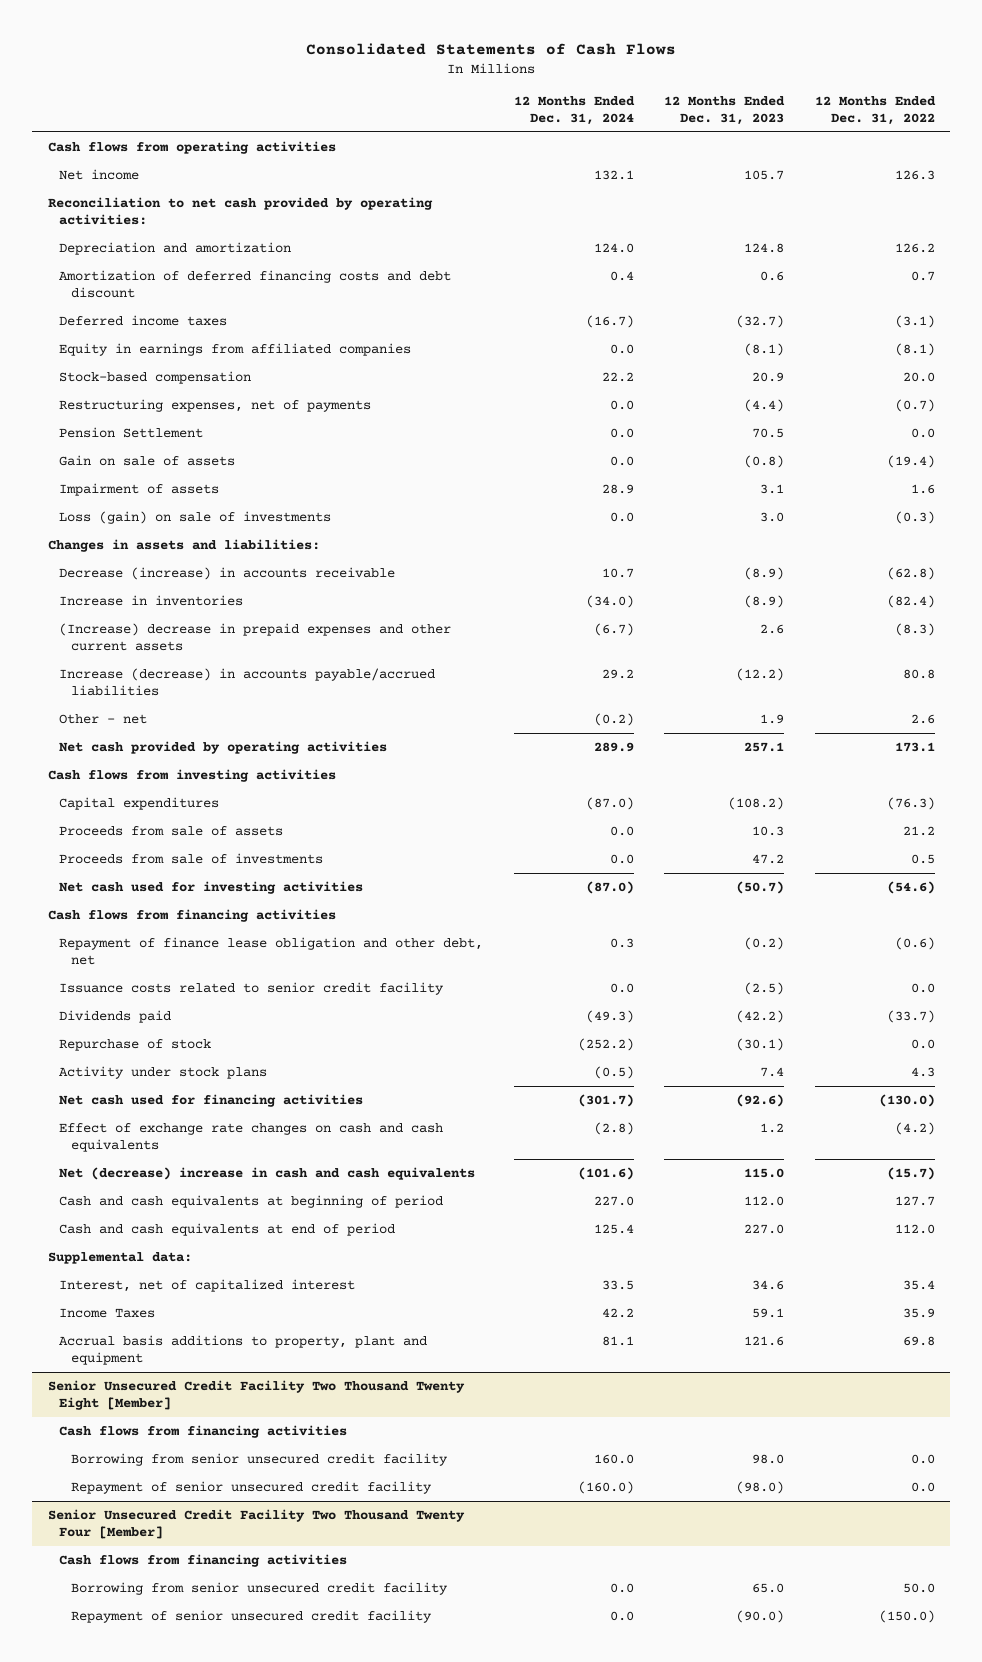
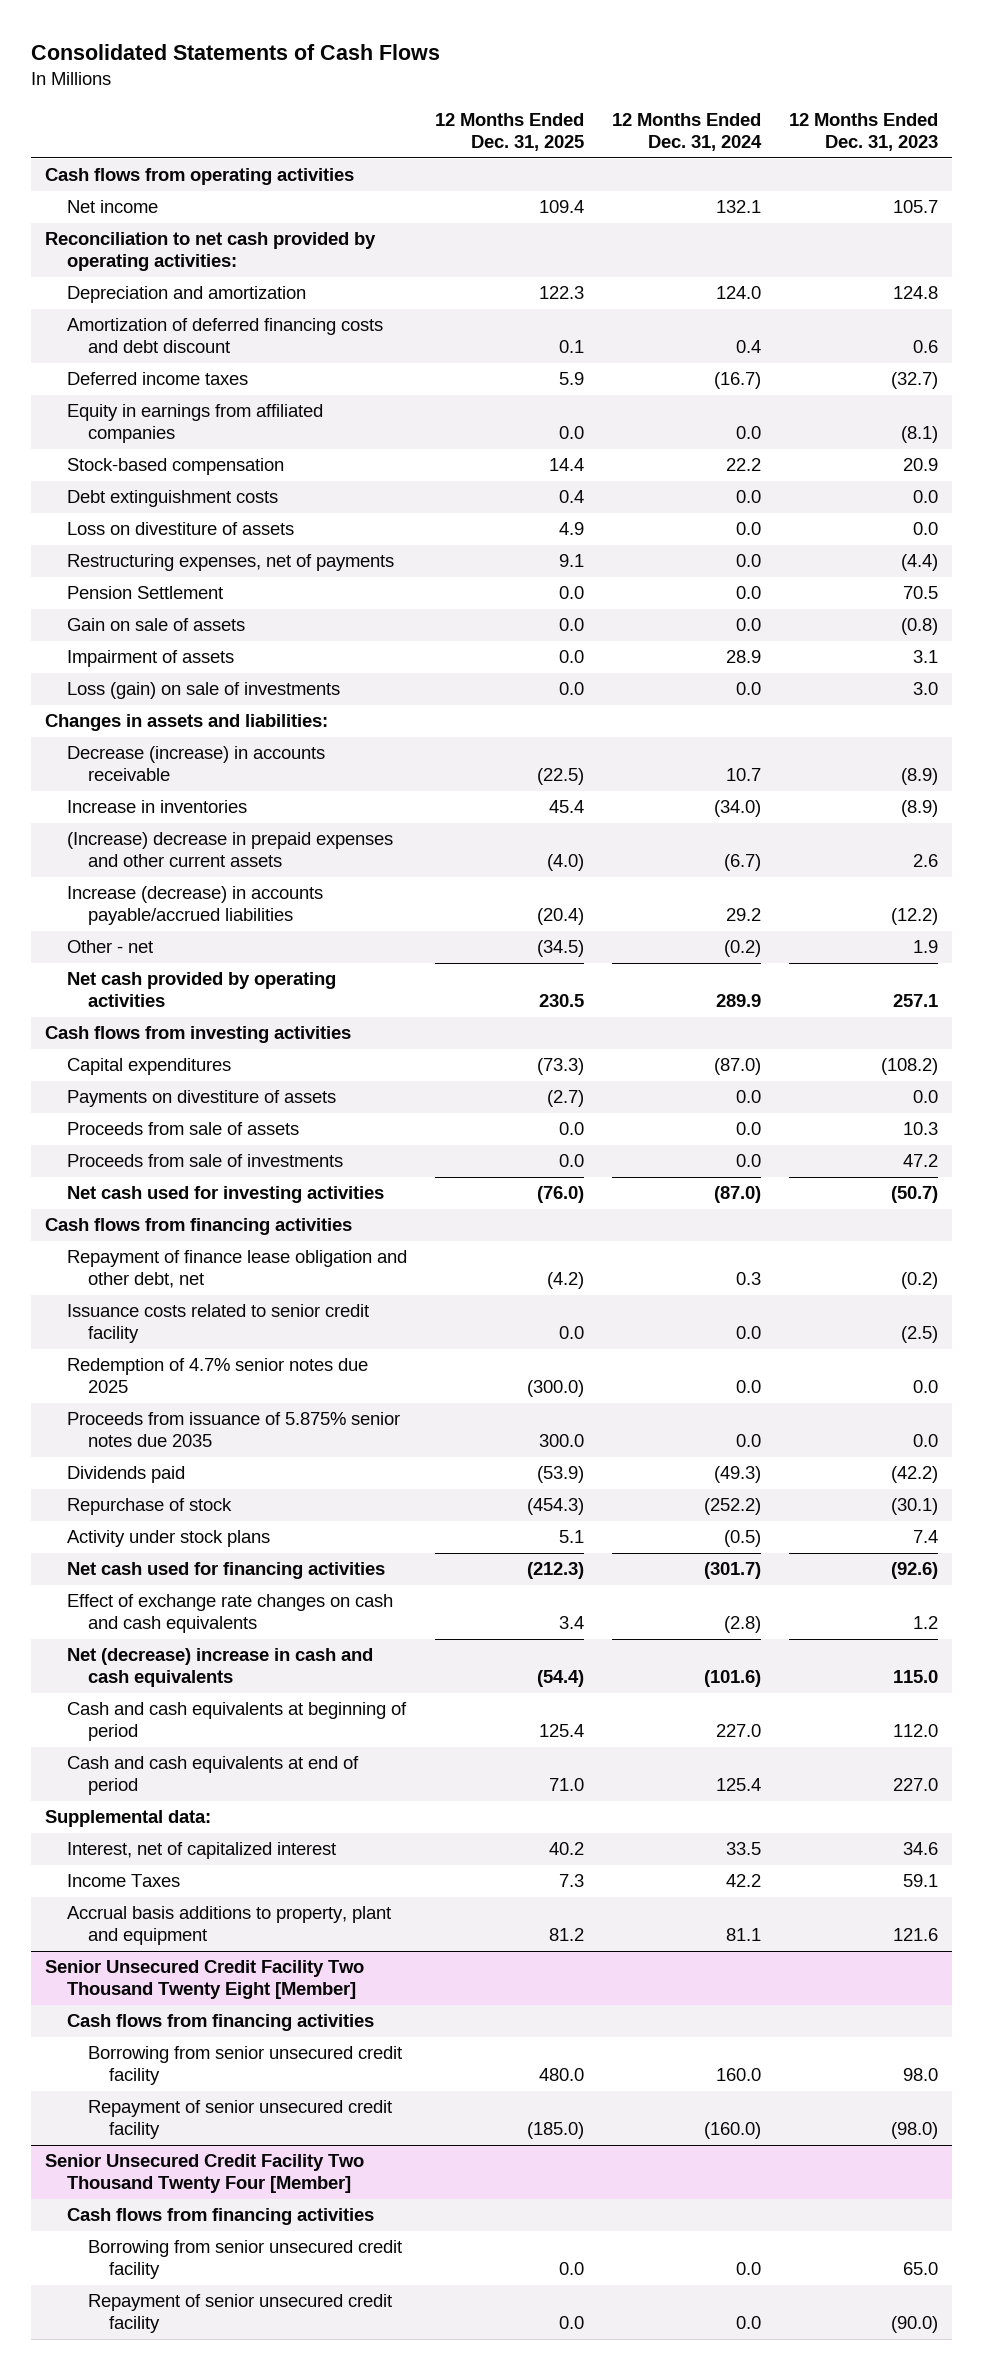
[814,95,936,125] 12 Months Ended Dec. 31, 2022 -> none
none -> [434,113,584,152] 12 Months Ended Dec. 31, 2025
none -> [66,490,278,508] Debt extinguishment costs
none -> [66,522,294,536] Loss on divestiture of assets
none -> [66,1090,336,1108] Payments on divestiture of assets
none -> [66,1358,368,1394] Redemption of 4.7% senior notes due 2025
none -> [66,1412,400,1448] Proceeds from issuance of 5.875% senior notes due 2035

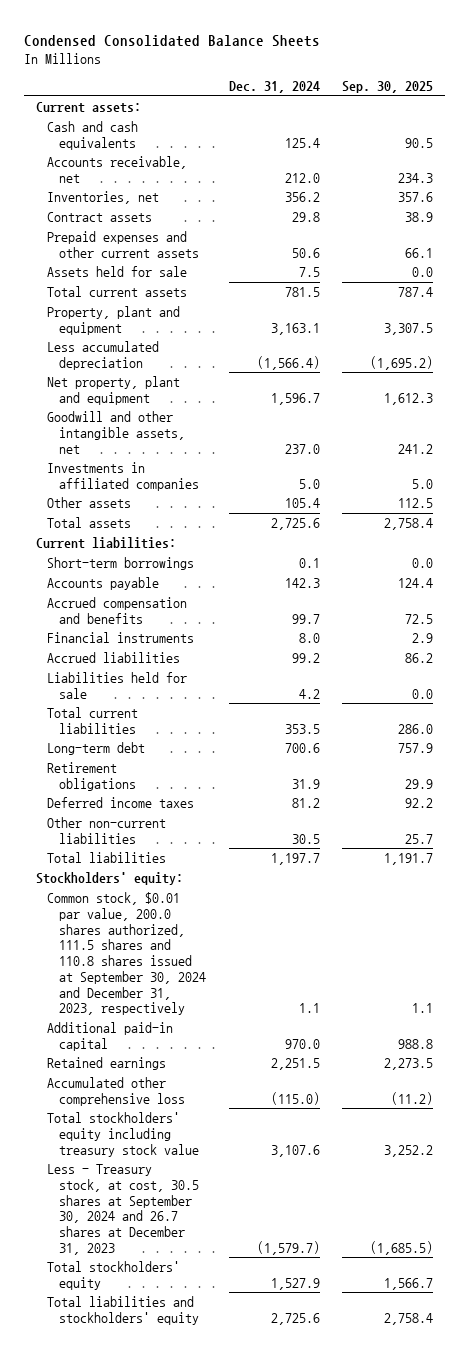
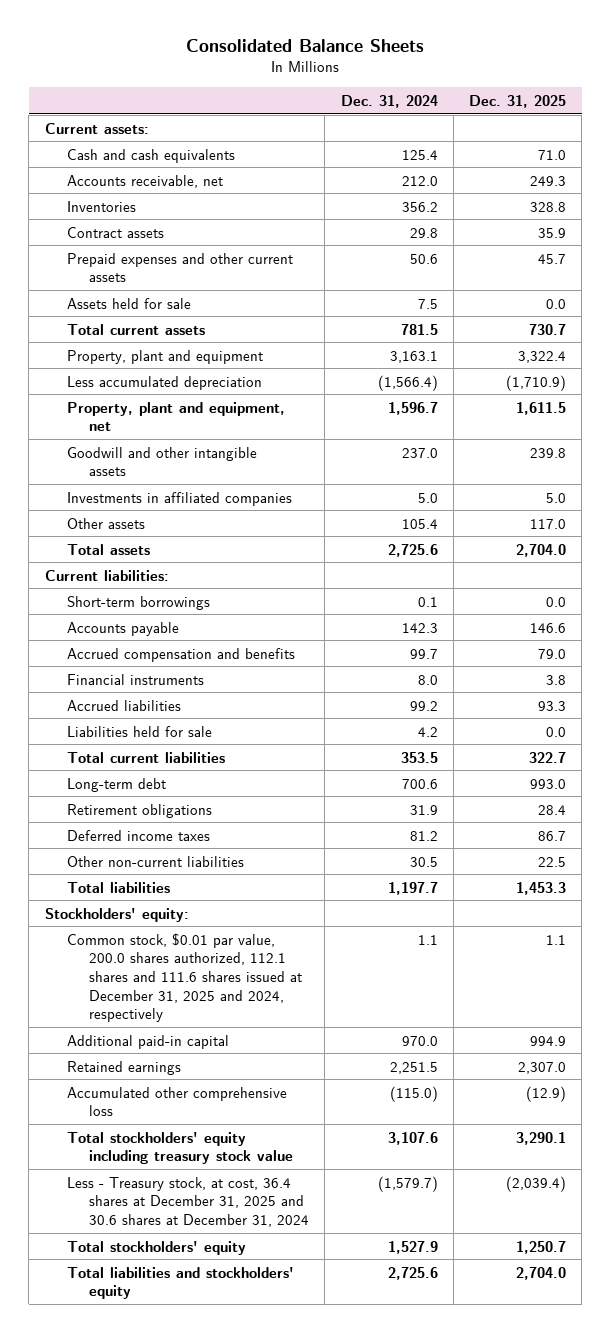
[24,34,321,47] Condensed Consolidated Balance Sheets -> [186,39,425,53] Consolidated Balance Sheets
[342,81,434,94] Sep. 30, 2025 -> none
none -> [468,94,566,108] Dec. 31, 2025
[47,191,160,205] Inventories, net -> [66,200,136,212] Inventories
[47,376,181,405] Net property, plant and equipment -> [66,401,285,432] Property, plant and equipment, net
[47,411,185,454] Goodwill and other intangible assets, net -> [66,446,257,477] Goodwill and other intangible assets
[47,892,206,1016] Common stock, $0.01 par value, 200.0 shares authorized, 111.5 shares and 110.8 shares issued at September 30, 2024 and December 31, 2023, respectively -> [66,932,303,1023] Common stock, $0.01 par value, 200.0 shares authorized, 112.1 shares and 111.6 shares issued at December 31, 2025 and 2024, respectively
[47,1164,199,1255] Less - Treasury stock, at cost, 30.5 shares at September 30, 2024 and 26.7 shares at December 31, 2023 -> [66,1176,310,1227] Less - Treasury stock, at cost, 36.4 shares at December 31, 2025 and 30.6 shares at December 31, 2024

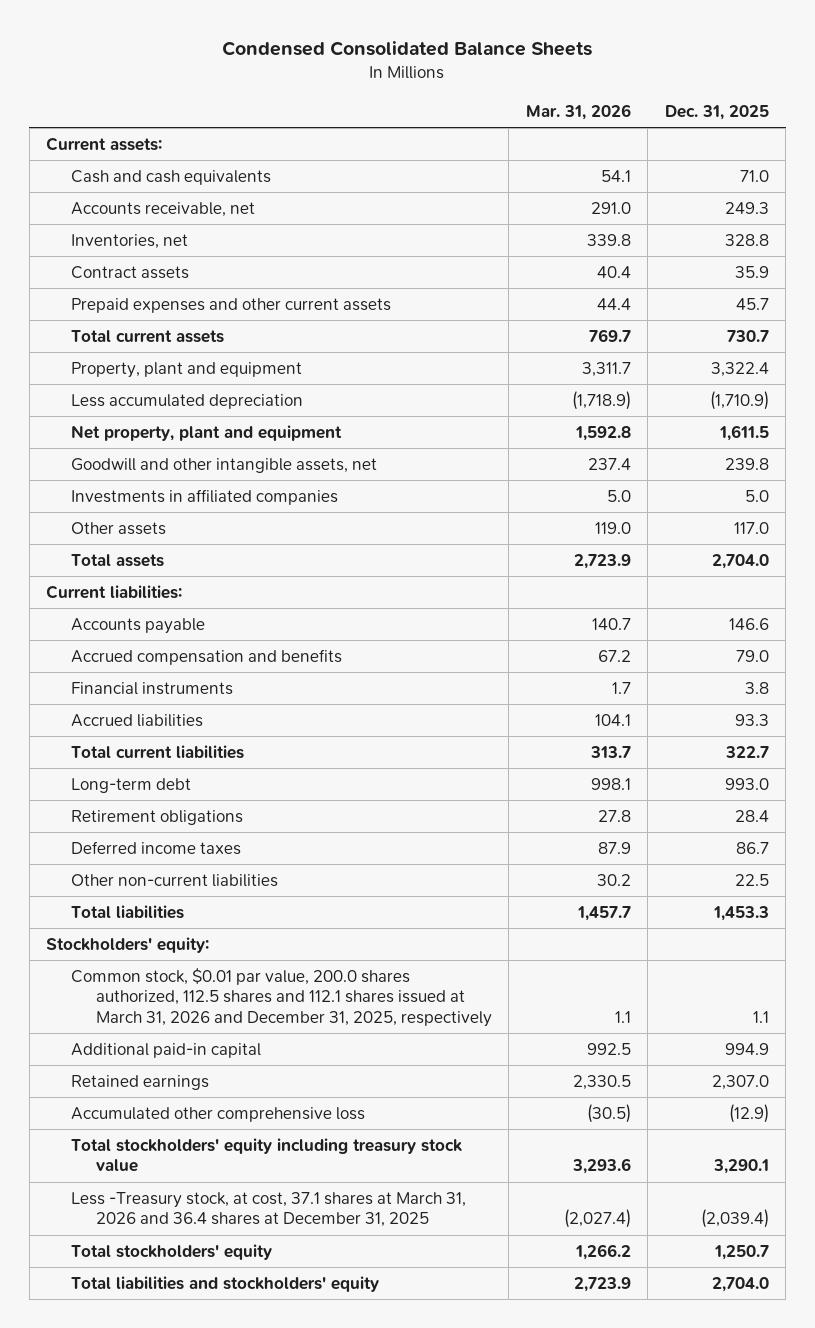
[186,39,425,53] Consolidated Balance Sheets -> [222,41,593,57] Condensed Consolidated Balance Sheets
[340,94,438,108] Dec. 31, 2024 -> none
none -> [525,103,631,120] Mar. 31, 2026
[66,200,136,212] Inventories -> [70,233,188,249] Inventories, net
[66,297,191,309] Assets held for sale -> none
[66,401,285,432] Property, plant and equipment, net -> [70,424,342,441] Net property, plant and equipment
[66,446,257,477] Goodwill and other intangible assets -> [70,457,377,473] Goodwill and other intangible assets, net
[66,595,210,610] Short-term borrowings -> none
[66,725,212,737] Liabilities held for sale -> none
[66,932,303,1023] Common stock, $0.01 par value, 200.0 shares authorized, 112.1 shares and 111.6 shares issued at December 31, 2025 and 2024, respectively -> [70,967,492,1028] Common stock, $0.01 par value, 200.0 shares authorized, 112.5 shares and 112.1 shares issued at March 31, 2026 and December 31, 2025, respectively
[66,1176,310,1227] Less - Treasury stock, at cost, 36.4 shares at December 31, 2025 and 30.6 shares at December 31, 2024 -> [70,1191,466,1228] Less -Treasury stock, at cost, 37.1 shares at March 31, 2026 and 36.4 shares at December 31, 2025

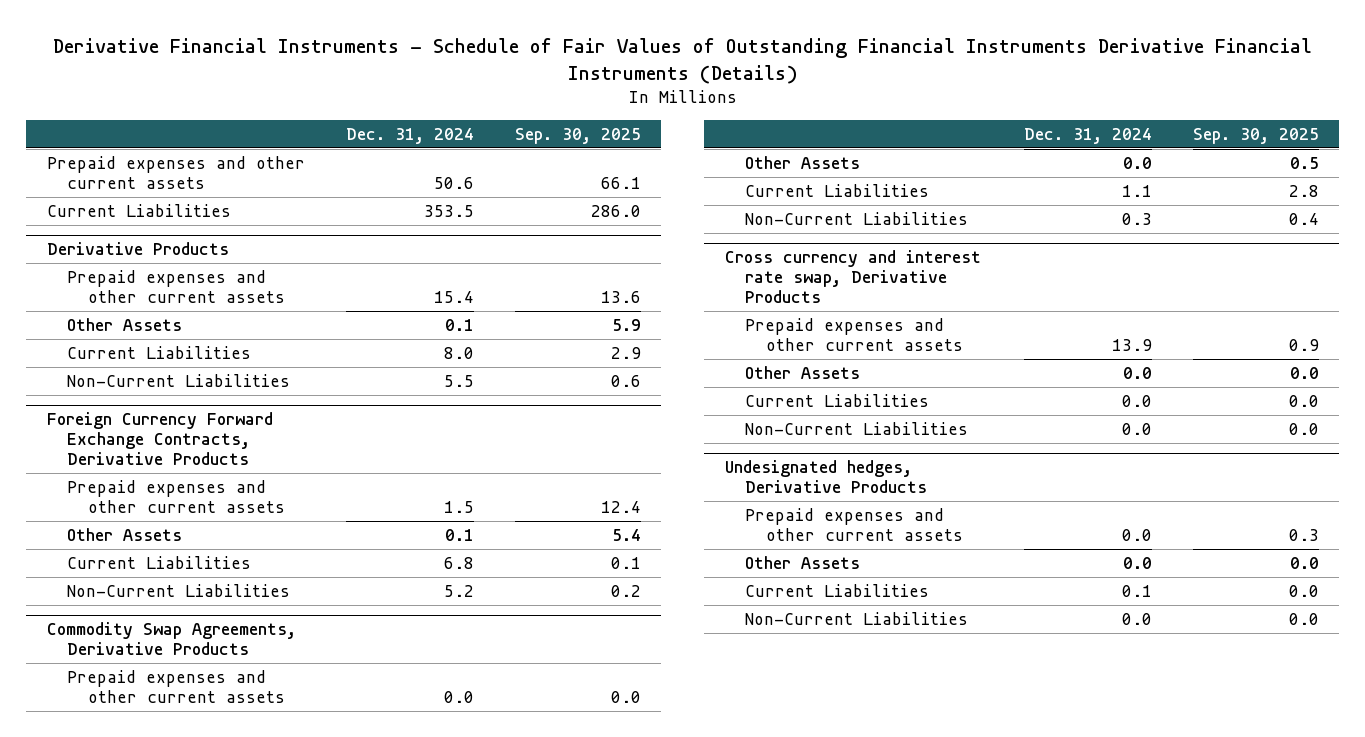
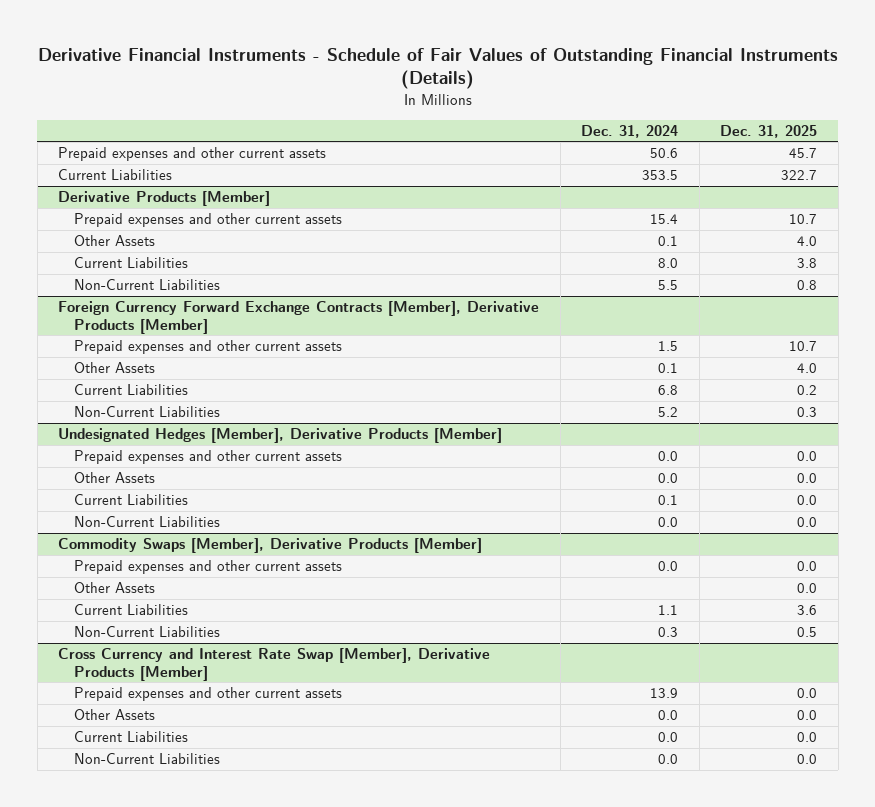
[52,37,1312,84] Derivative Financial Instruments - Schedule of Fair Values of Outstanding Financial Instruments Derivative Financial Instruments (Details) -> [37,47,838,90] Derivative Financial Instruments - Schedule of Fair Values of Outstanding Financial Instruments (Details)
[514,128,641,145] Sep. 30, 2025 -> none
none -> [720,124,818,138] Dec. 31, 2025
[46,241,229,255] Derivative Products -> [58,191,271,207] Derivative Products [Member]
[46,411,273,466] Foreign Currency Forward Exchange Contracts, Derivative Products -> [58,301,540,334] Foreign Currency Forward Exchange Contracts [Member], Derivative Products [Member]
[46,621,296,656] Commodity Swap Agreements, Derivative Products -> none
none -> [58,428,503,444] Undesignated Hedges [Member], Derivative Products [Member]
none -> [74,494,189,506] Current Liabilities
none -> [74,516,221,528] Non-Current Liabilities
none -> [58,538,483,554] Commodity Swaps [Member], Derivative Products [Member]
none -> [74,560,343,575] Prepaid expenses and other current assets
none -> [74,582,156,594] Other Assets
[724,249,981,304] Cross currency and interest rate swap, Derivative Products -> [58,648,491,681] Cross Currency and Interest Rate Swap [Member], Derivative Products [Member]
[724,459,928,494] Undesignated hedges, Derivative Products -> none
[745,507,964,542] Prepaid expenses and other current assets -> none
[745,555,861,569] Other Assets -> none
[745,583,930,597] Current Liabilities -> none
[745,611,969,625] Non-Current Liabilities -> none

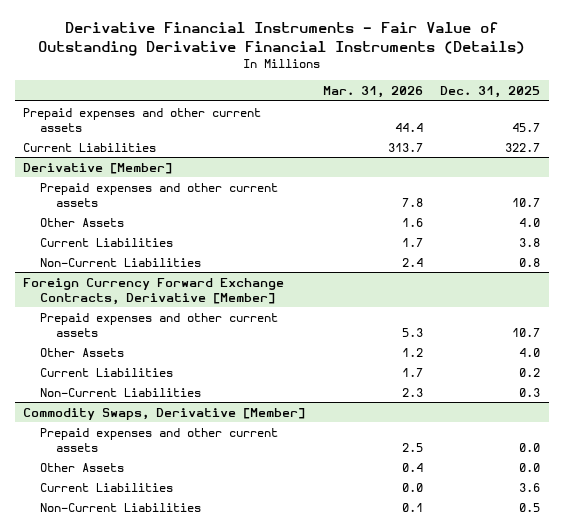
[37,47,838,90] Derivative Financial Instruments - Schedule of Fair Values of Outstanding Financial Instruments (Details) -> [37,22,525,57] Derivative Financial Instruments - Fair Value of Outstanding Derivative Financial Instruments (Details)
[581,124,679,138] Dec. 31, 2024 -> none
none -> [322,86,423,99] Mar. 31, 2026
[58,191,271,207] Derivative Products [Member] -> [23,162,173,174] Derivative [Member]
[58,301,540,334] Foreign Currency Forward Exchange Contracts [Member], Derivative Products [Member] -> [23,277,285,305] Foreign Currency Forward Exchange Contracts, Derivative [Member]
[58,428,503,444] Undesignated Hedges [Member], Derivative Products [Member] -> none
[74,450,343,465] Prepaid expenses and other current assets -> none
[74,472,156,484] Other Assets -> none
[74,494,189,506] Current Liabilities -> none
[74,516,221,528] Non-Current Liabilities -> none
[58,538,483,554] Commodity Swaps [Member], Derivative Products [Member] -> [23,407,306,420] Commodity Swaps, Derivative [Member]
[58,648,491,681] Cross Currency and Interest Rate Swap [Member], Derivative Products [Member] -> none
[74,687,343,702] Prepaid expenses and other current assets -> none
[74,709,156,721] Other Assets -> none
[74,731,189,743] Current Liabilities -> none
[74,753,221,765] Non-Current Liabilities -> none

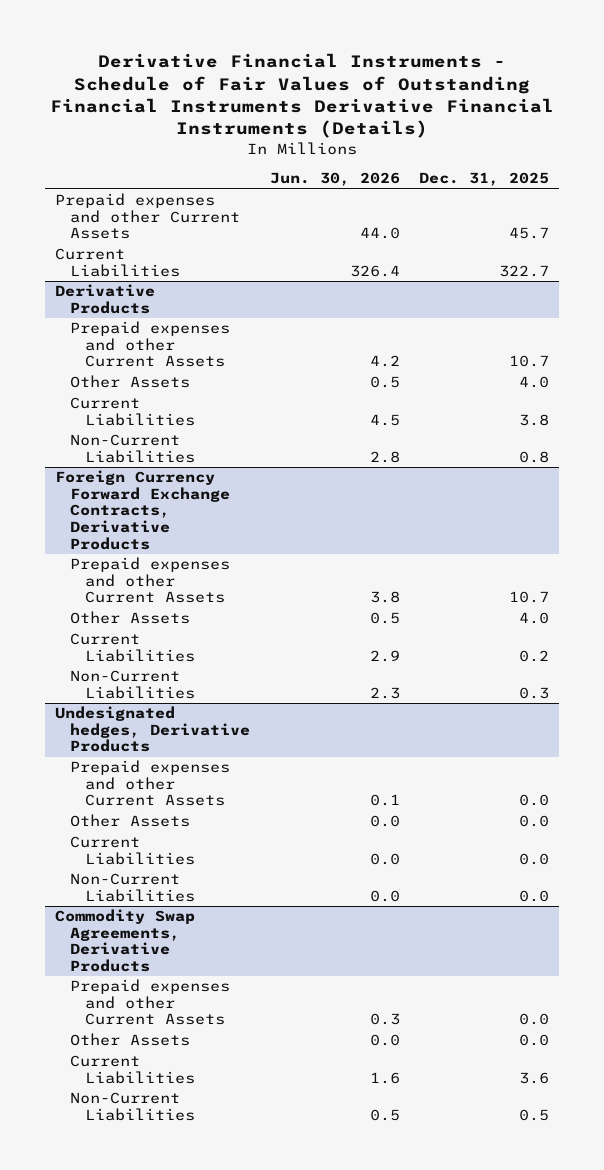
[37,22,525,57] Derivative Financial Instruments - Fair Value of Outstanding Derivative Financial Instruments (Details) -> [49,53,554,139] Derivative Financial Instruments - Schedule of Fair Values of Outstanding Financial Instruments Derivative Financial Instruments (Details)
[322,86,423,99] Mar. 31, 2026 -> none
none -> [269,172,400,187] Jun. 30, 2026
[23,107,262,132] Prepaid expenses and other current assets -> [54,193,240,240] Prepaid expenses and other Current Assets
[23,162,173,174] Derivative [Member] -> [54,284,155,314] Derivative Products
[39,182,278,207] Prepaid expenses and other current assets -> [69,321,230,368] Prepaid expenses and other Current Assets
[23,277,285,305] Foreign Currency Forward Exchange Contracts, Derivative [Member] -> [54,470,230,550] Foreign Currency Forward Exchange Contracts, Derivative Products
[39,312,278,337] Prepaid expenses and other current assets -> [69,557,230,604] Prepaid expenses and other Current Assets
[23,407,306,420] Commodity Swaps, Derivative [Member] -> none
none -> [54,706,250,753] Undesignated hedges, Derivative Products
[39,427,278,452] Prepaid expenses and other current assets -> [69,760,230,807] Prepaid expenses and other Current Assets
none -> [69,836,196,865] Current Liabilities
none -> [69,873,196,902] Non-Current Liabilities
none -> [54,909,195,973] Commodity Swap Agreements, Derivative Products
none -> [69,979,230,1026] Prepaid expenses and other Current Assets
none -> [69,1033,190,1047] Other Assets

